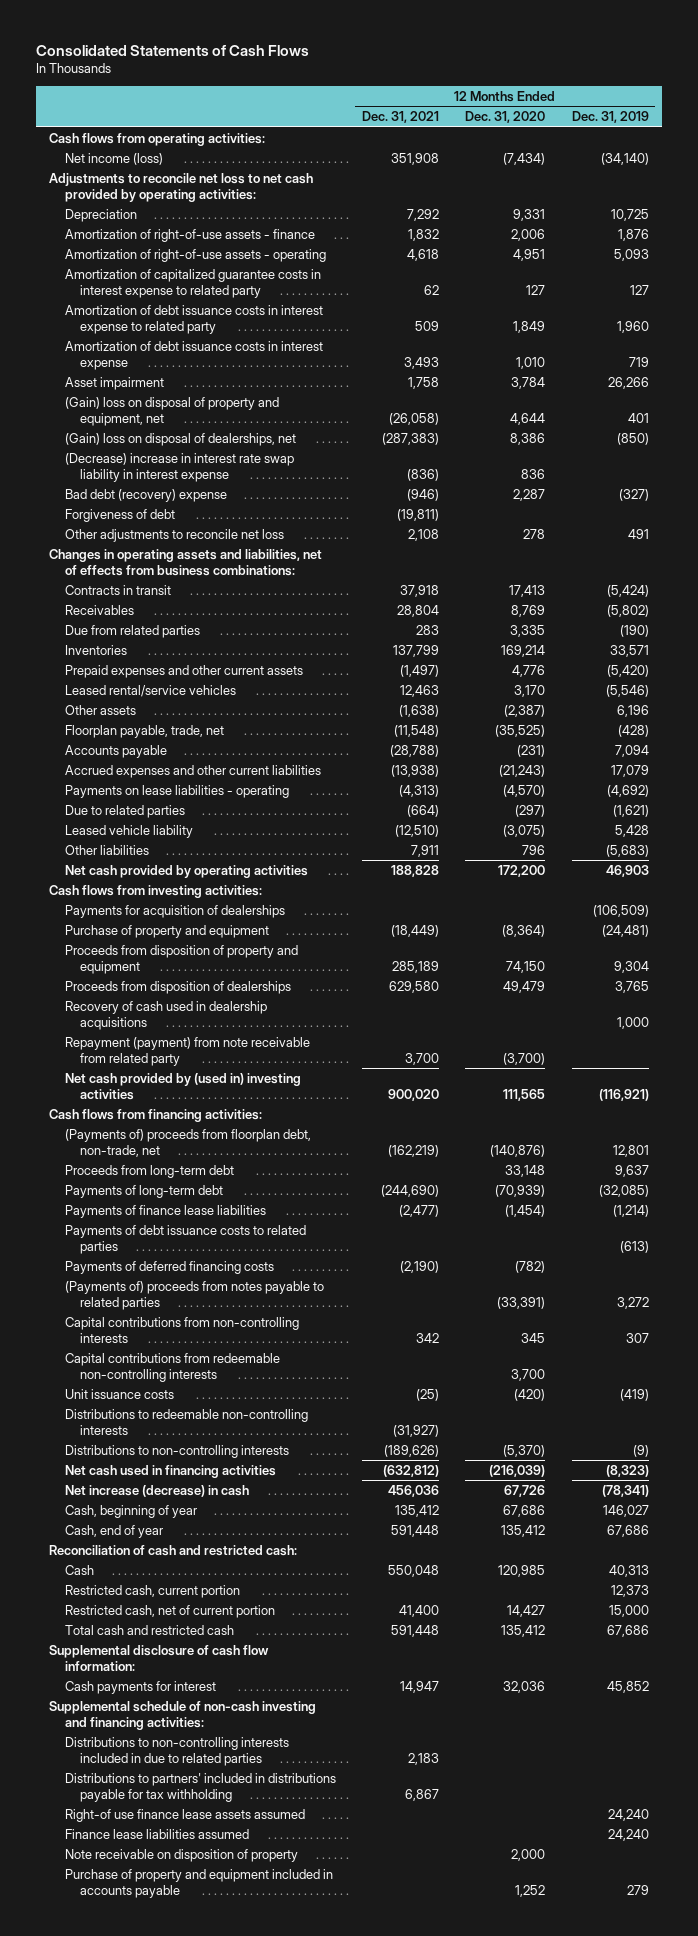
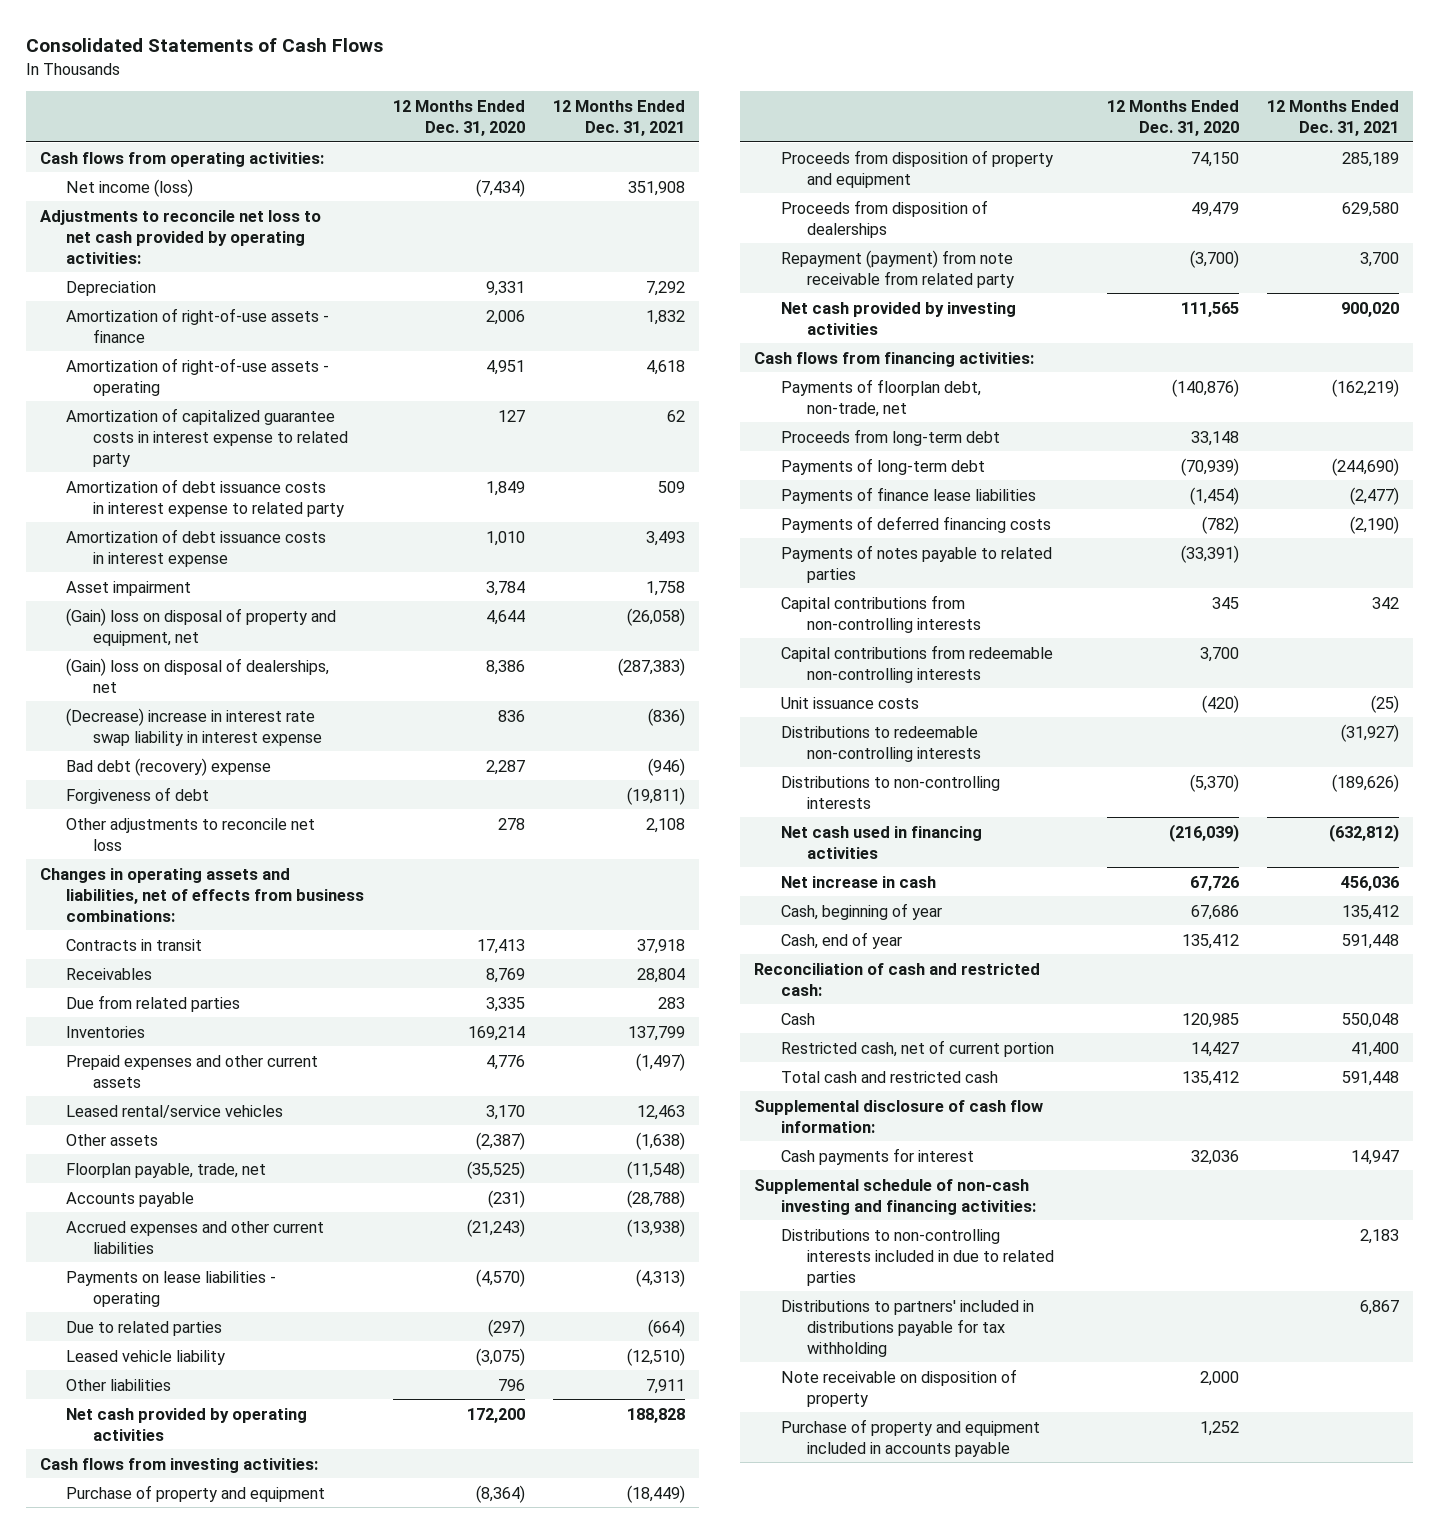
[571,111,649,124] Dec. 31, 2019 -> none
[64,904,285,918] Payments for acquisition of dealerships -> none
[64,1000,267,1030] Recovery of cash used in dealership acquisitions -> none
[64,1072,301,1100] Net cash provided by (used in) investing activities -> [780,301,1016,335] Net cash provided by investing activities
[64,1128,311,1157] (Payments of) proceeds from floorplan debt, non-trade, net -> [780,378,981,417] Payments of floorplan debt, non-trade, net
[64,1224,306,1254] Payments of debt issuance costs to related parties -> none
[64,1280,324,1310] (Payments of) proceeds from notes payable to related parties -> [780,544,1052,583] Payments of notes payable to related parties
[64,1484,249,1497] Net increase (decrease) in cash -> [780,875,936,888] Net increase in cash
[64,1584,240,1598] Restricted cash, current portion -> none
[64,1808,305,1822] Right-of use finance lease assets assumed -> none
[64,1828,249,1839] Finance lease liabilities assumed -> none

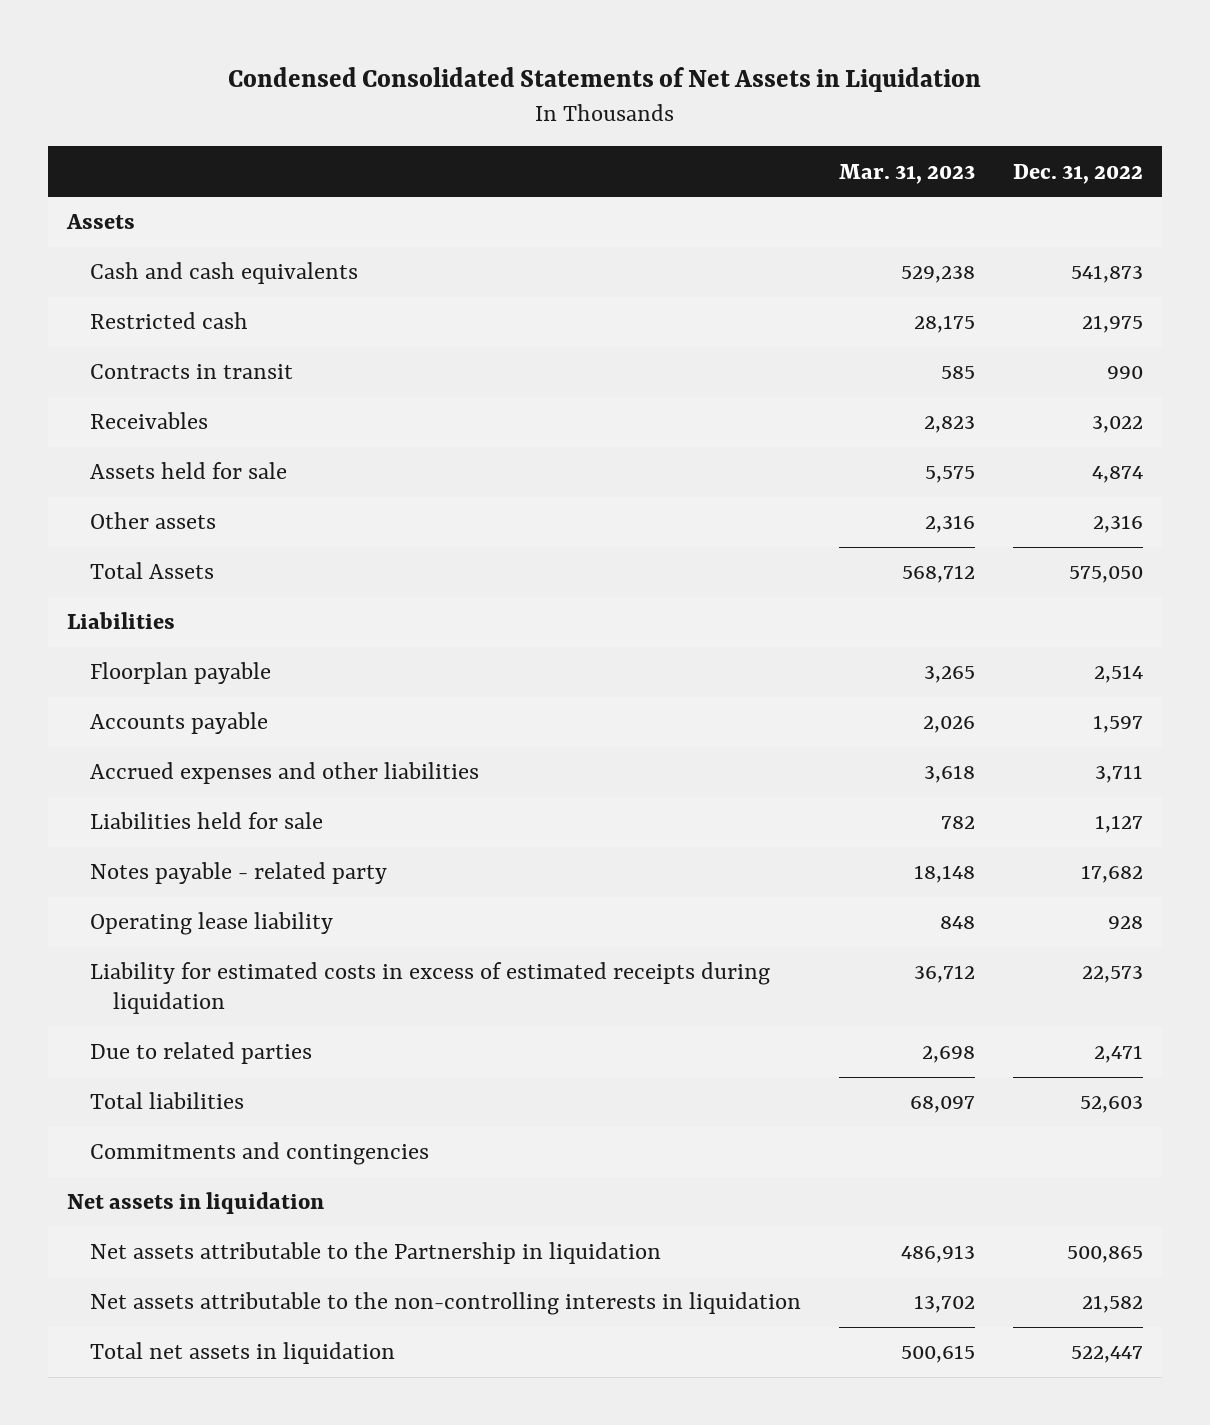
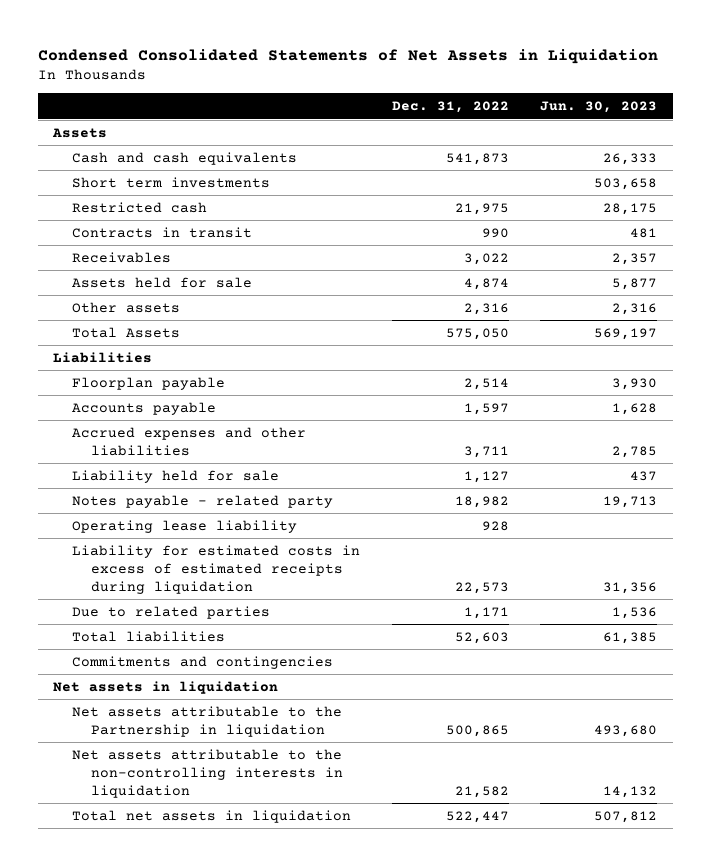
[839,163,976,184] Mar. 31, 2023 -> none
none -> [540,101,658,114] Jun. 30, 2023
none -> [72,176,271,188] Short term investments
[90,812,324,830] Liabilities held for sale -> [72,469,280,483] Liability held for sale
[1081,865,1144,884] 17,682 -> [454,495,509,508] 18,982
[1094,1045,1144,1064] 2,471 -> [463,606,509,619] 1,171

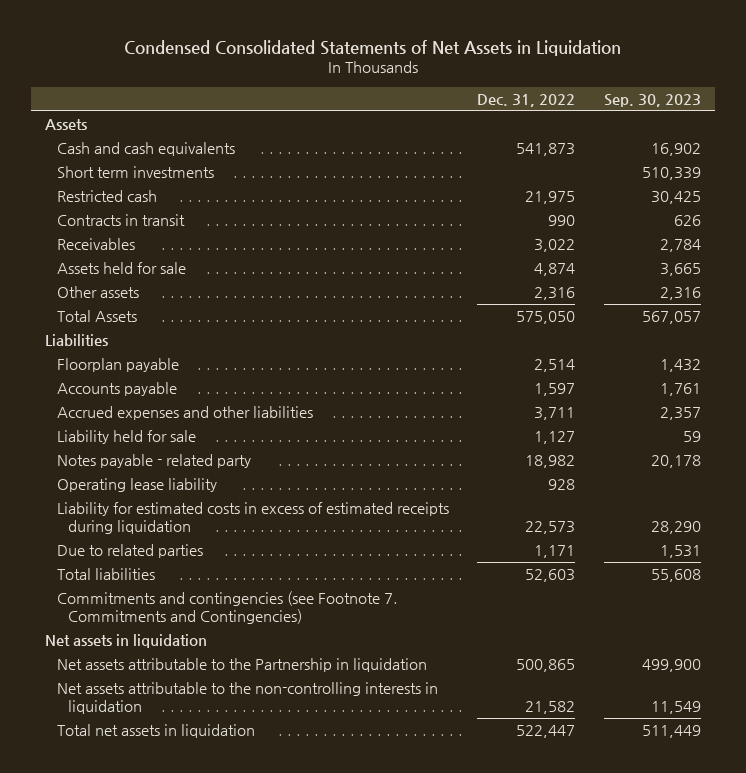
[540,101,658,114] Jun. 30, 2023 -> none
none -> [604,93,702,107] Sep. 30, 2023
[72,655,334,669] Commitments and contingencies -> [56,590,398,625] Commitments and contingencies (see Footnote 7. Commitments and Contingencies)

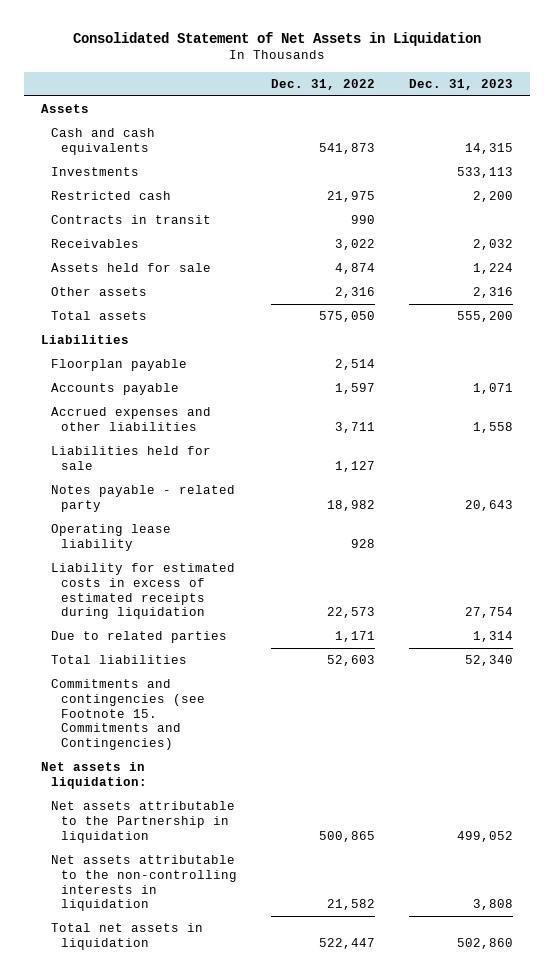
[124,40,622,57] Condensed Consolidated Statements of Net Assets in Liquidation -> [73,31,482,46] Consolidated Statement of Net Assets in Liquidation
[604,93,702,107] Sep. 30, 2023 -> none
none -> [409,78,514,90] Dec. 31, 2023
[56,165,214,178] Short term investments -> [50,167,139,177] Investments
[56,309,137,322] Total Assets -> [50,311,147,321] Total assets
[56,429,196,444] Liability held for sale -> [50,446,211,470] Liabilities held for sale
[56,590,398,625] Commitments and contingencies (see Footnote 7. Commitments and Contingencies) -> [50,679,205,751] Commitments and contingencies (see Footnote 15. Commitments and Contingencies)
[45,633,208,648] Net assets in liquidation -> [40,762,147,789] Net assets in liquidation:

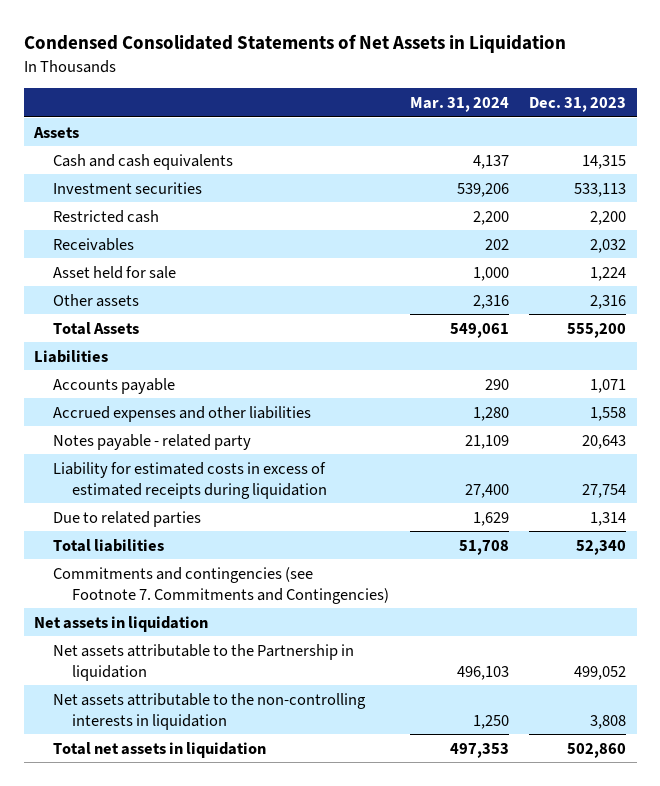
[73,31,482,46] Consolidated Statement of Net Assets in Liquidation -> [23,34,566,54] Condensed Consolidated Statements of Net Assets in Liquidation
[271,78,376,90] Dec. 31, 2022 -> none
none -> [409,96,509,112] Mar. 31, 2024
[50,167,139,177] Investments -> [52,181,202,194] Investment securities
[50,215,211,225] Contracts in transit -> none
[50,263,211,273] Assets held for sale -> [52,265,176,279] Asset held for sale
[50,311,147,321] Total assets -> [52,321,139,335] Total Assets
[50,359,187,372] Floorplan payable -> none
[50,446,211,470] Liabilities held for sale -> none
[50,524,171,551] Operating lease liability -> none
[50,679,205,751] Commitments and contingencies (see Footnote 15. Commitments and Contingencies) -> [52,566,390,604] Commitments and contingencies (see Footnote 7. Commitments and Contingencies)
[40,762,147,789] Net assets in liquidation: -> [33,615,208,632] Net assets in liquidation

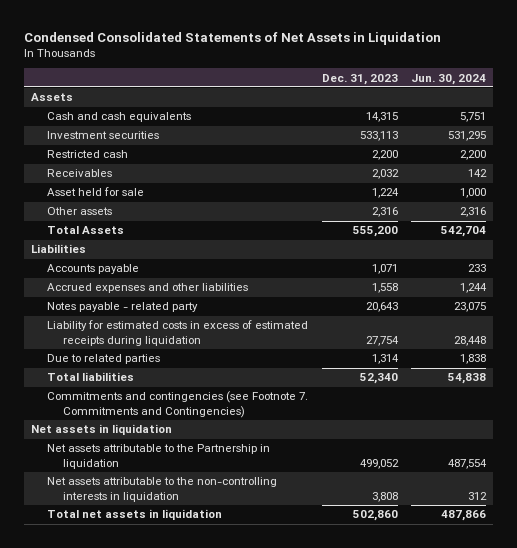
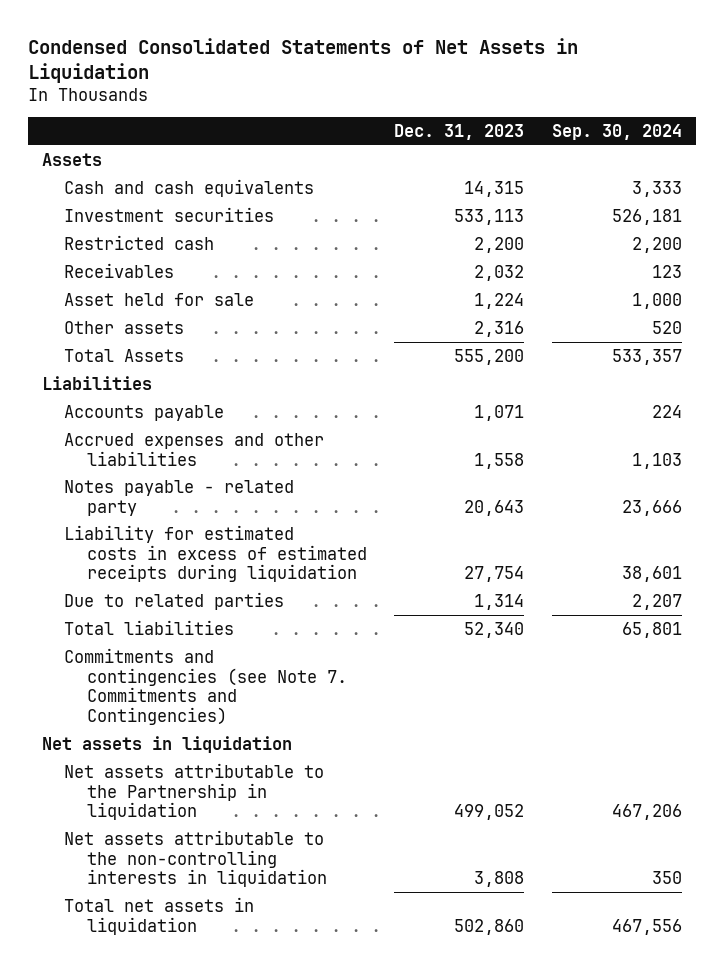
[410,73,486,85] Jun. 30, 2024 -> none
none -> [552,123,683,140] Sep. 30, 2024
[47,391,309,418] Commitments and contingencies (see Footnote 7. Commitments and Contingencies) -> [64,647,347,726] Commitments and contingencies (see Note 7. Commitments and Contingencies)

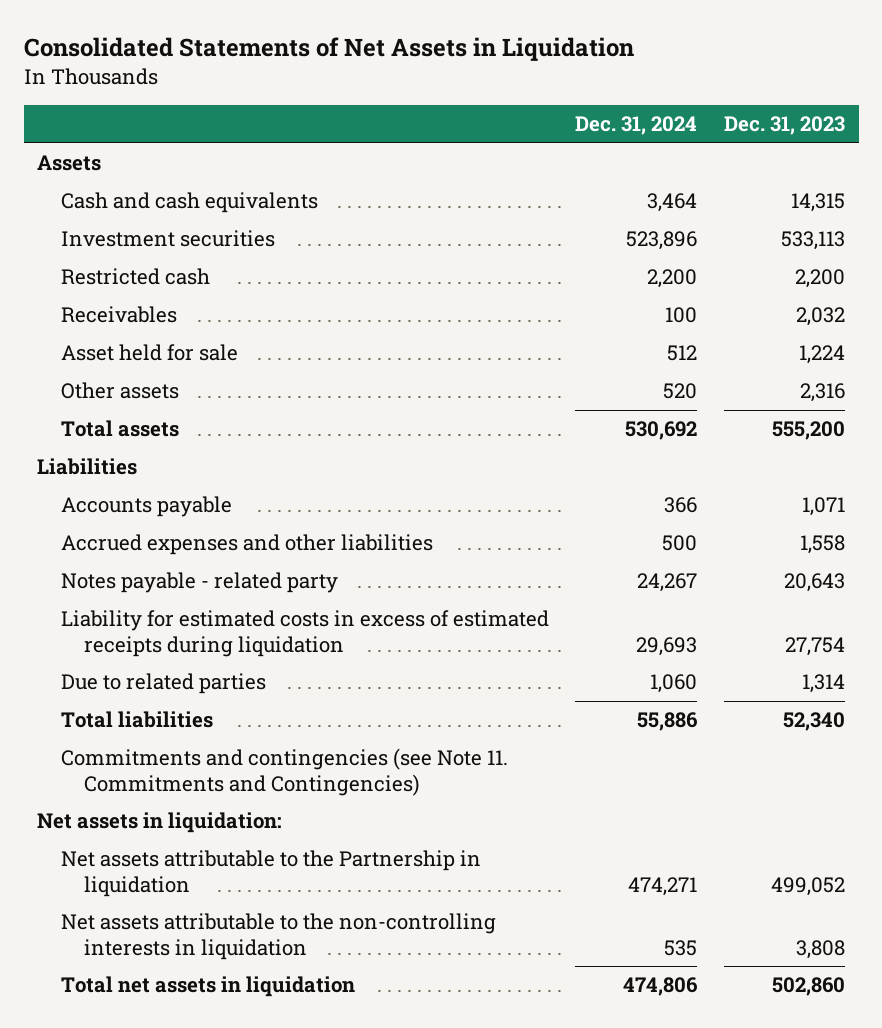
[28,37,579,83] Condensed Consolidated Statements of Net Assets in Liquidation -> [23,36,634,61] Consolidated Statements of Net Assets in Liquidation
[552,123,683,140] Sep. 30, 2024 -> none
none -> [575,115,698,135] Dec. 31, 2024
[64,348,185,362] Total Assets -> [60,420,179,438] Total assets
[64,647,347,726] Commitments and contingencies (see Note 7. Commitments and Contingencies) -> [60,748,508,796] Commitments and contingencies (see Note 11. Commitments and Contingencies)
[42,735,293,753] Net assets in liquidation -> [37,812,283,834] Net assets in liquidation:

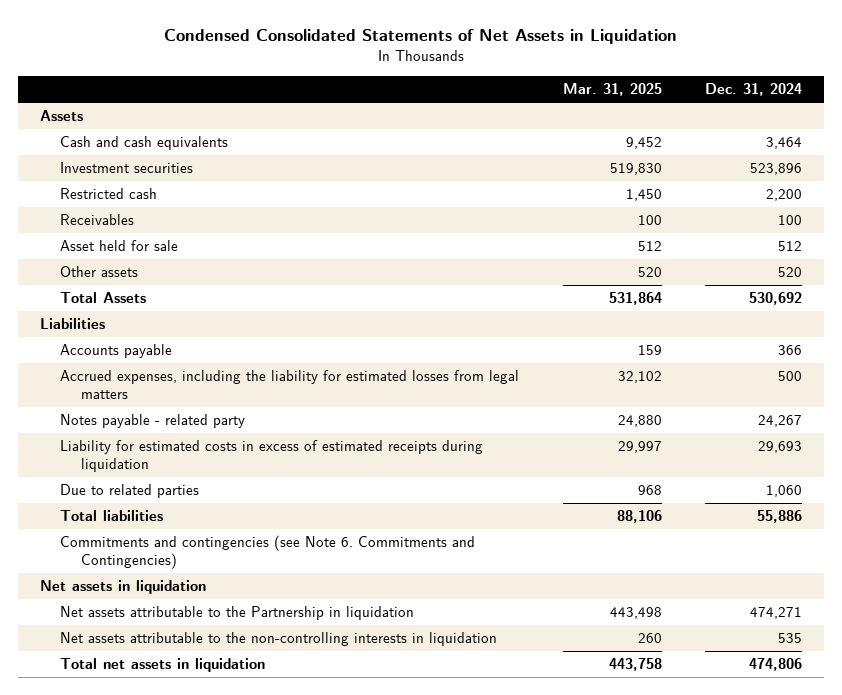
[23,36,634,61] Consolidated Statements of Net Assets in Liquidation -> [164,29,678,45] Condensed Consolidated Statements of Net Assets in Liquidation
[724,115,846,135] Dec. 31, 2023 -> none
none -> [562,83,662,97] Mar. 31, 2025
[60,420,179,438] Total assets -> [60,292,147,304] Total Assets
[60,534,433,556] Accrued expenses and other liabilities -> [60,370,520,400] Accrued expenses, including the liability for estimated losses from legal matters
[60,748,508,796] Commitments and contingencies (see Note 11. Commitments and Contingencies) -> [60,535,476,570] Commitments and contingencies (see Note 6. Commitments and Contingencies)
[37,812,283,834] Net assets in liquidation: -> [39,580,206,595] Net assets in liquidation

